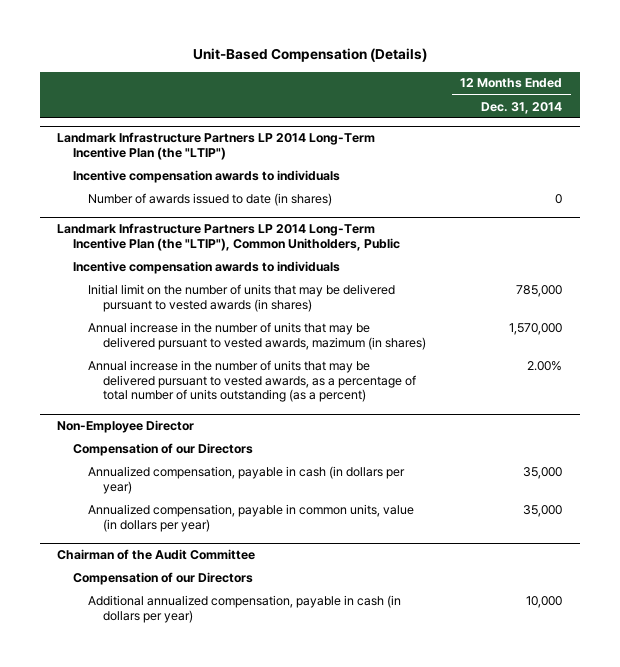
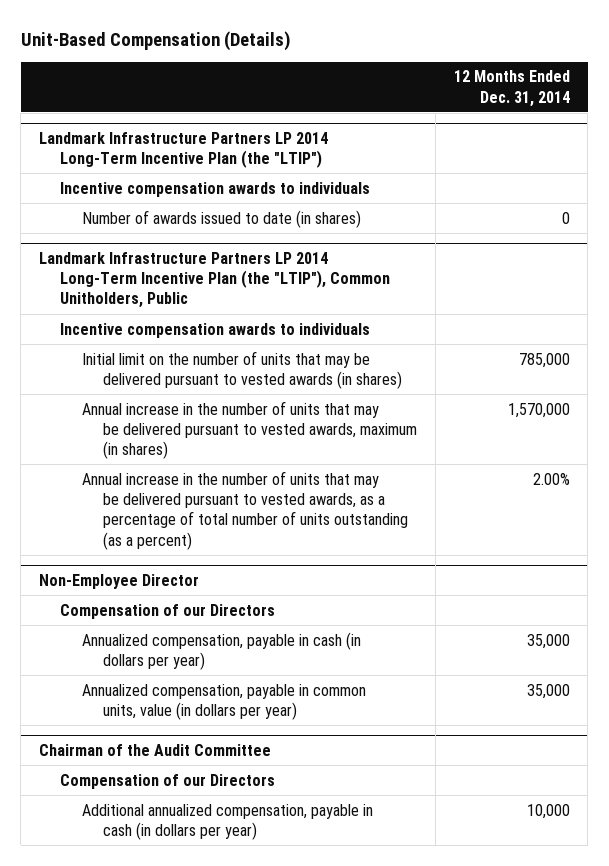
[87,321,426,350] Annual increase in the number of units that may be delivered pursuant to vested awards, mazimum (in shares) -> [81,400,418,460] Annual increase in the number of units that may be delivered pursuant to vested awards, maximum (in shares)

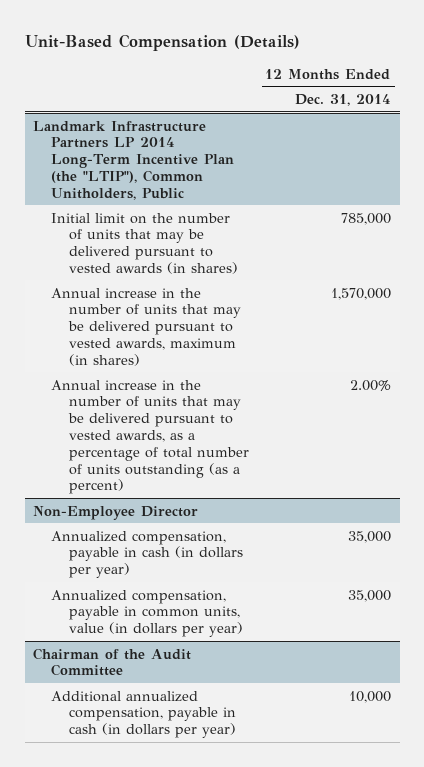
[38,131,328,169] Landmark Infrastructure Partners LP 2014 Long-Term Incentive Plan (the "LTIP") -> none
[60,181,371,197] Incentive compensation awards to individuals -> none
[81,209,361,228] Number of awards issued to date (in shares) -> none
[60,322,371,338] Incentive compensation awards to individuals -> none
[60,603,276,619] Compensation of our Directors -> none
[60,773,276,789] Compensation of our Directors -> none

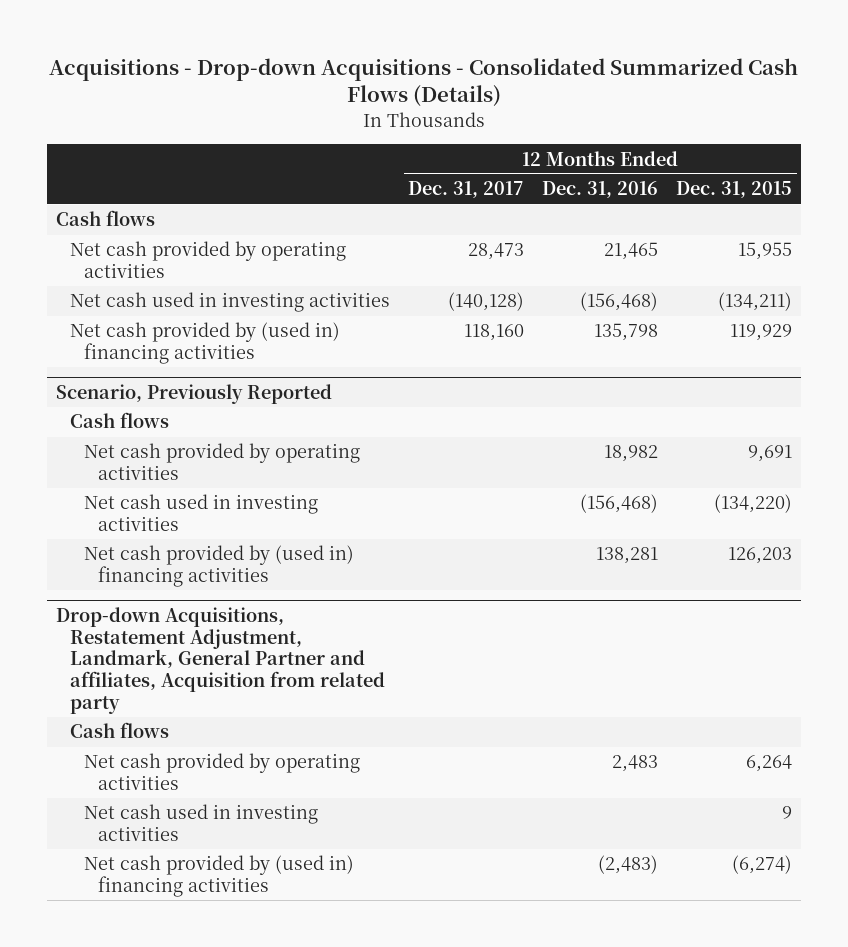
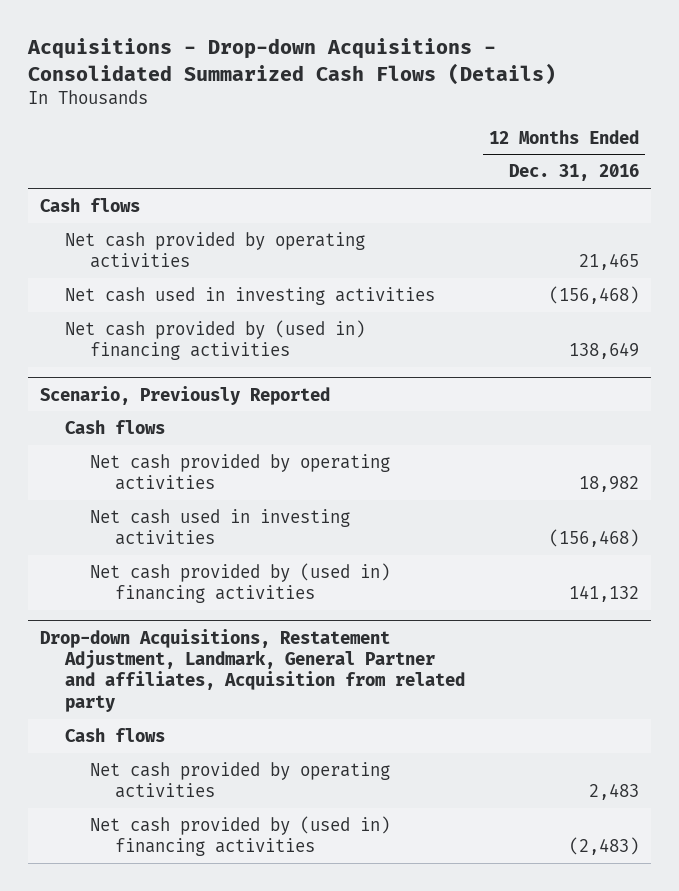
[408,181,525,199] Dec. 31, 2017 -> none
[676,181,793,199] Dec. 31, 2015 -> none
[594,323,659,342] 135,798 -> [568,342,639,360] 138,649
[596,547,659,565] 138,281 -> [568,585,639,603] 141,132
[84,804,319,841] Net cash used in investing activities -> none

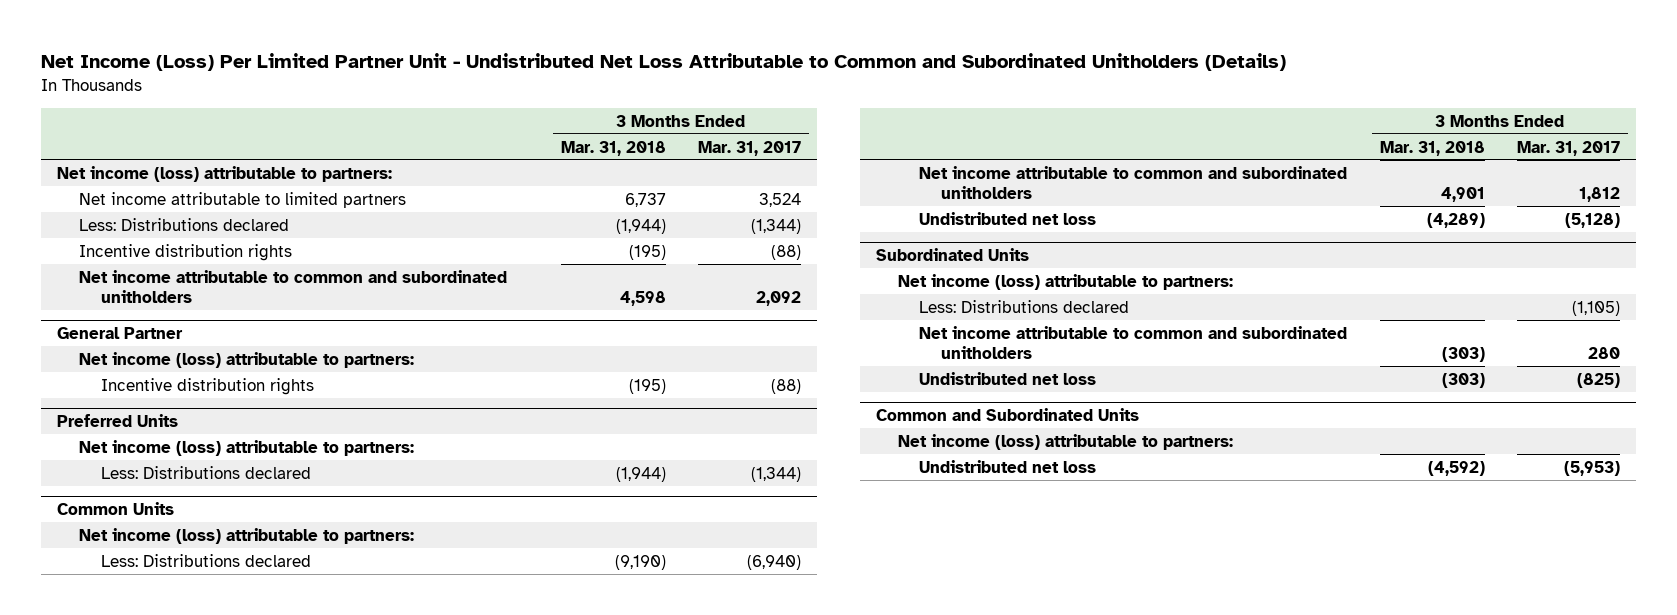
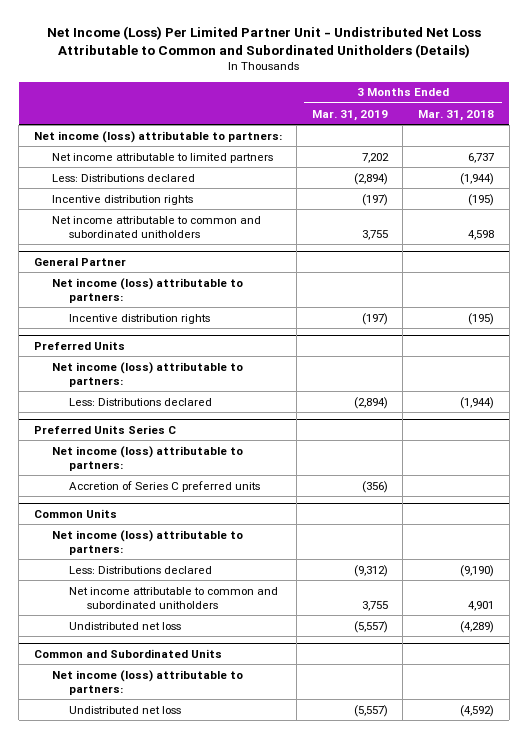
[697,140,801,156] Mar. 31, 2017 -> none
none -> [311,109,388,121] Mar. 31, 2019
none -> [33,424,176,434] Preferred Units Series C
none -> [51,445,243,471] Net income (loss) attributable to partners:
none -> [69,480,261,492] Accretion of Series C preferred units
[876,247,1030,261] Subordinated Units -> none
[897,273,1233,290] Net income (loss) attributable to partners: -> none
[919,299,1130,313] Less: Distributions declared -> none
[919,325,1348,360] Net income attributable to common and subordinated unitholders -> none
[919,371,1097,385] Undistributed net loss -> none

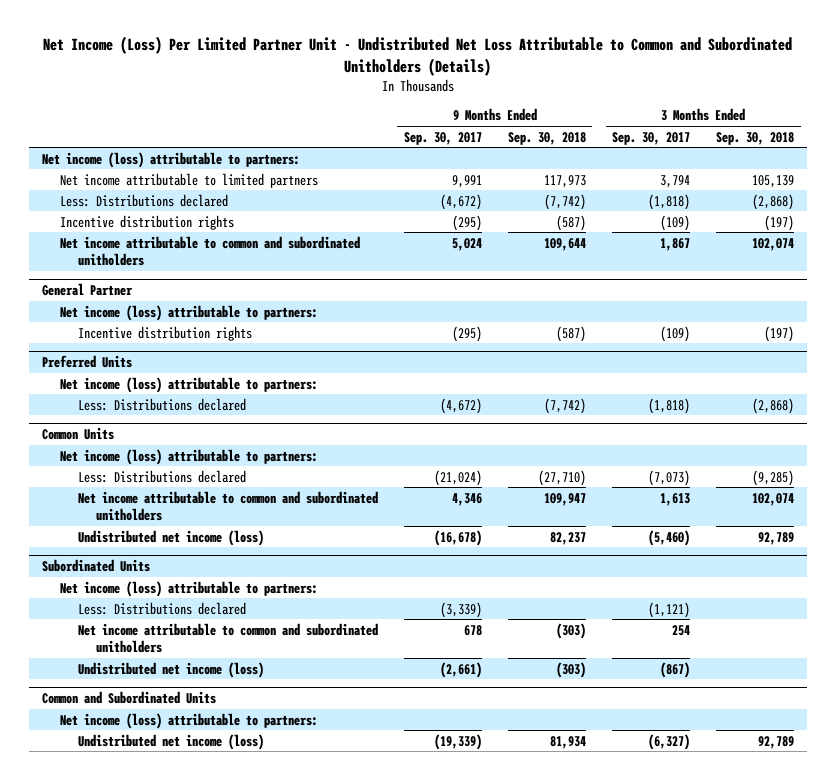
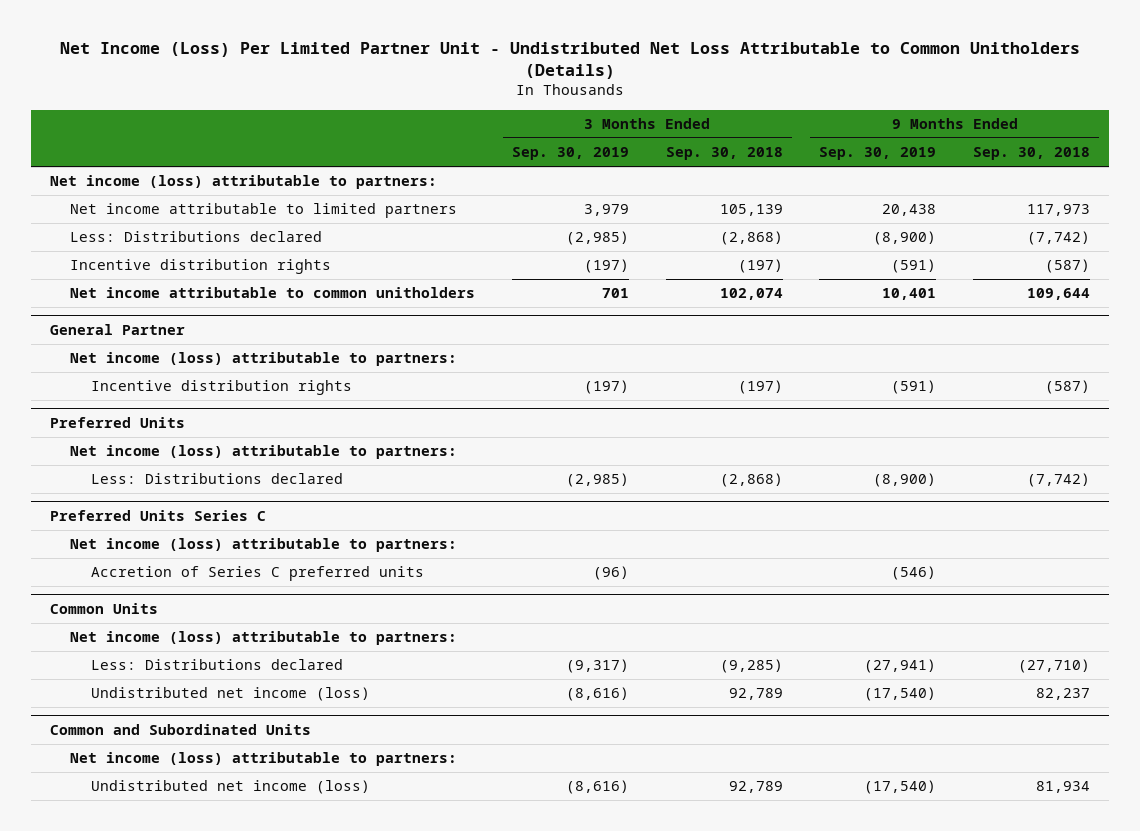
[43,36,793,77] Net Income (Loss) Per Limited Partner Unit - Undistributed Net Loss Attributable to Common and Subordinated Unitholders (Details) -> [59,41,1080,79] Net Income (Loss) Per Limited Partner Unit - Undistributed Net Loss Attributable to Common Unitholders (Details)
[403,131,482,145] Sep. 30, 2017 -> none
[612,131,691,145] Sep. 30, 2017 -> none
none -> [511,147,629,161] Sep. 30, 2019
none -> [819,147,937,161] Sep. 30, 2019
[59,235,360,266] Net income attributable to common and subordinated unitholders -> [70,287,476,299] Net income attributable to common unitholders
none -> [49,509,266,521] Preferred Units Series C
none -> [70,538,458,553] Net income (loss) attributable to partners:
none -> [90,566,424,582] Accretion of Series C preferred units
[77,490,378,521] Net income attributable to common and subordinated unitholders -> none
[41,559,150,573] Subordinated Units -> none
[59,580,318,597] Net income (loss) attributable to partners: -> none
[77,601,246,615] Less: Distributions declared -> none
[77,622,378,653] Net income attributable to common and subordinated unitholders -> none
[77,661,264,678] Undistributed net income (loss) -> none

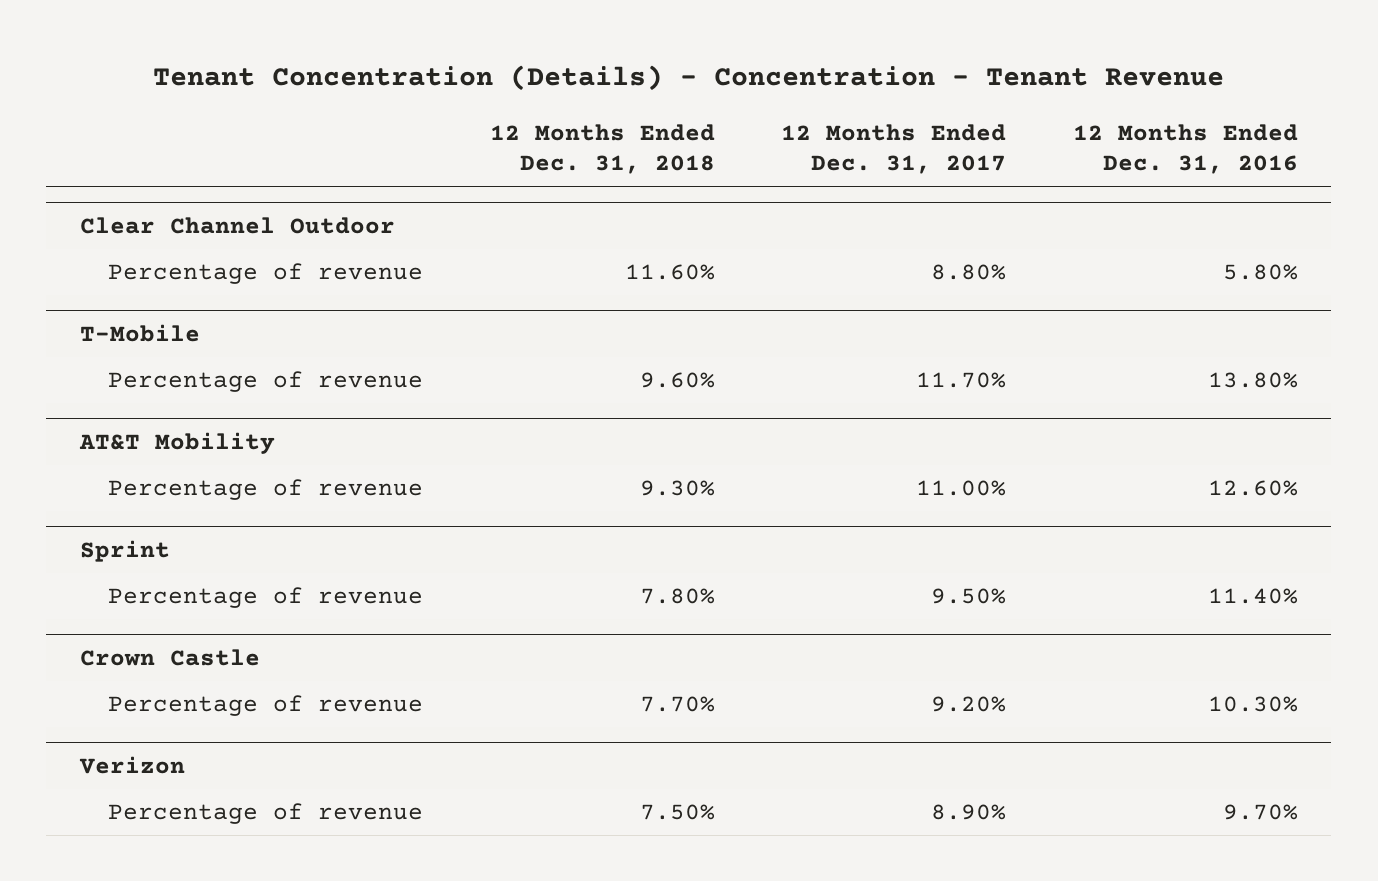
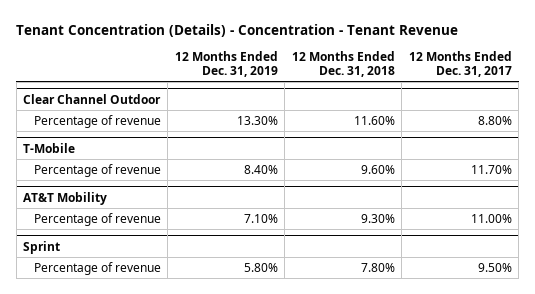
[1073,123,1299,175] 12 Months Ended Dec. 31, 2016 -> none
none -> [174,51,278,78] 12 Months Ended Dec. 31, 2019
[79,648,260,666] Crown Castle -> none
[108,695,424,717] Percentage of revenue -> none
[78,755,185,774] Verizon -> none
[108,803,424,825] Percentage of revenue -> none

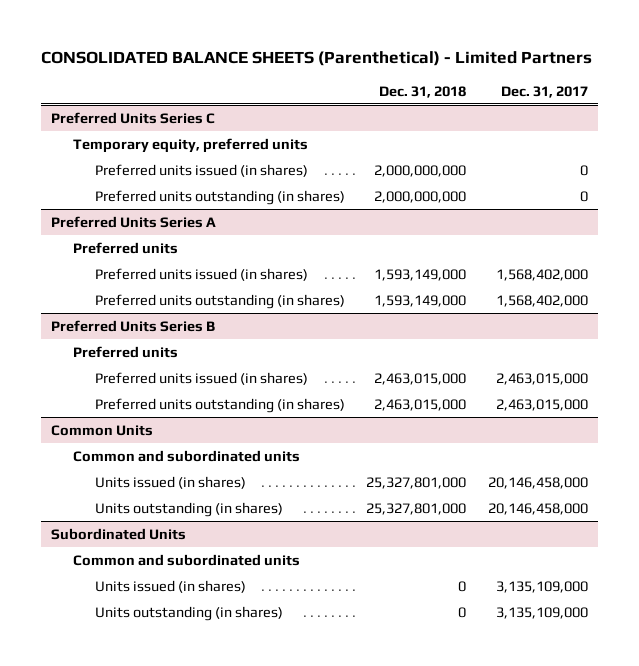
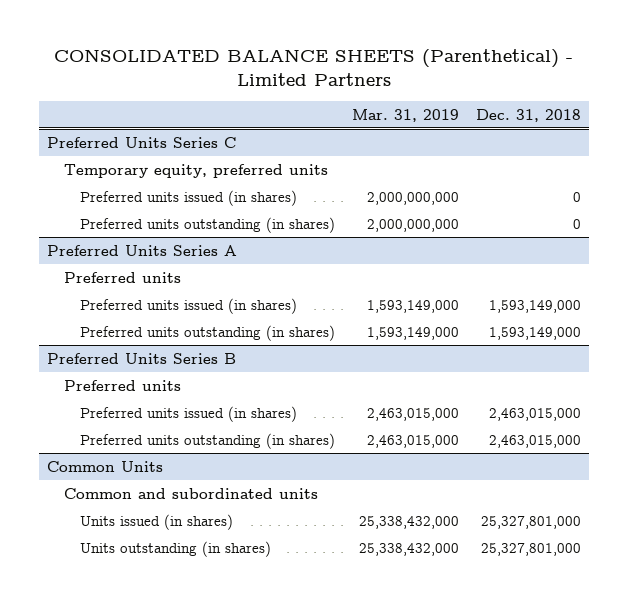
[500,85,588,98] Dec. 31, 2017 -> none
none -> [351,108,459,122] Mar. 31, 2019
[374,164,467,177] 2,000,000,000 -> [572,191,581,202] 0
[374,190,467,203] 2,000,000,000 -> [572,218,581,229] 0
[51,527,187,540] Subordinated Units -> none
[73,553,301,566] Common and subordinated units -> none
[95,579,247,593] Units issued (in shares) -> none
[95,605,284,621] Units outstanding (in shares) -> none

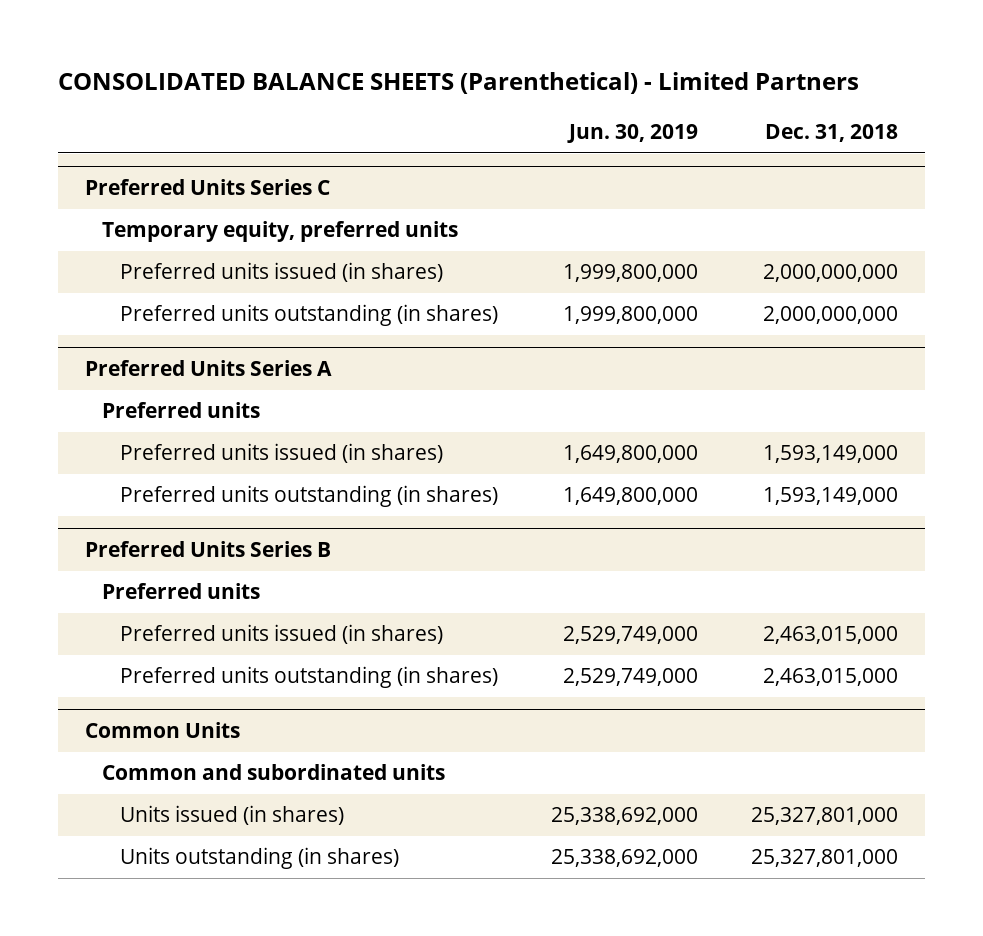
[351,108,459,122] Mar. 31, 2019 -> none
none -> [567,124,699,144] Jun. 30, 2019
[572,191,581,202] 0 -> [763,264,899,283] 2,000,000,000
[572,218,581,229] 0 -> [763,306,899,325] 2,000,000,000

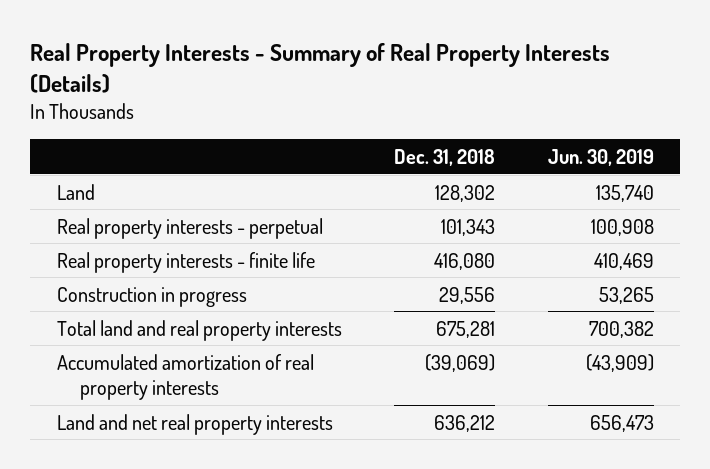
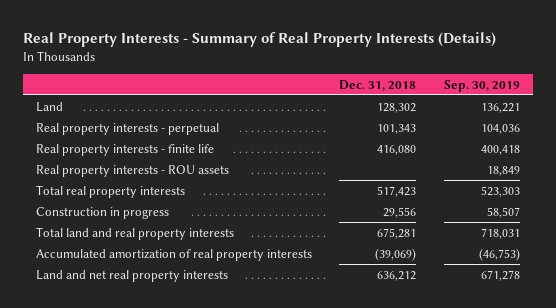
[547,148,654,166] Jun. 30, 2019 -> none
none -> [443,79,520,92] Sep. 30, 2019
none -> [36,164,230,177] Real property interests - ROU assets
none -> [36,184,186,198] Total real property interests

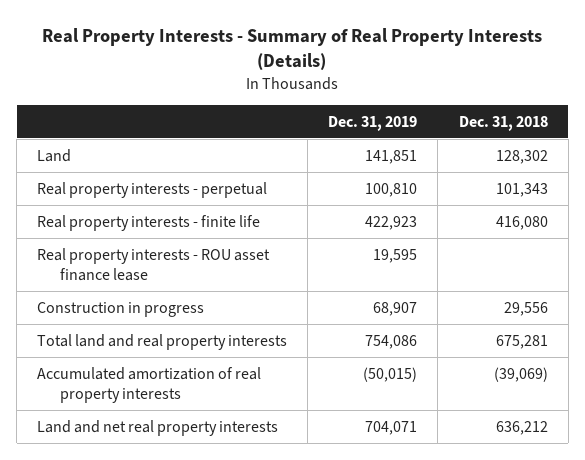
[443,79,520,92] Sep. 30, 2019 -> none
none -> [328,115,418,131] Dec. 31, 2019
[36,184,186,198] Total real property interests -> none
[36,164,230,177] Real property interests - ROU assets -> [37,247,271,281] Real property interests - ROU asset finance lease

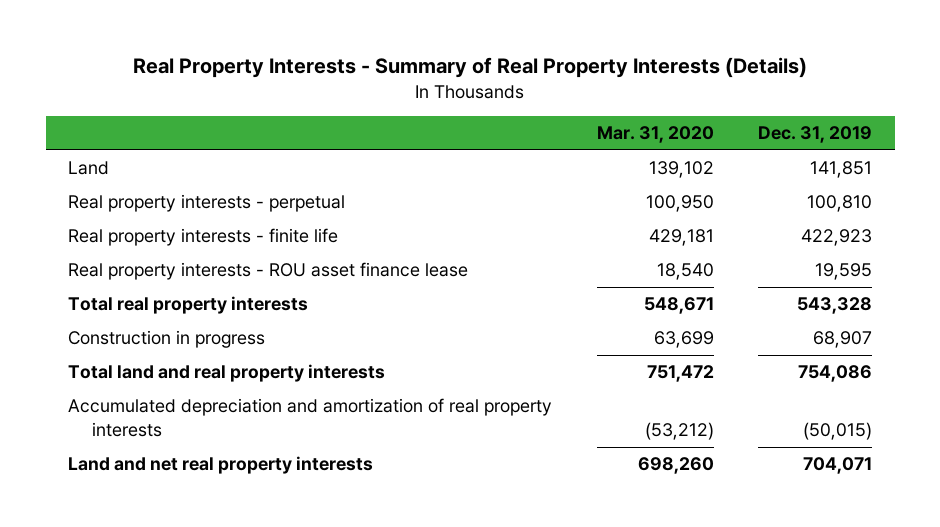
[458,115,548,131] Dec. 31, 2018 -> none
none -> [596,126,714,144] Mar. 31, 2020
none -> [67,296,308,315] Total real property interests
[37,366,262,403] Accumulated amortization of real property interests -> [67,398,552,437] Accumulated depreciation and amortization of real property interests

